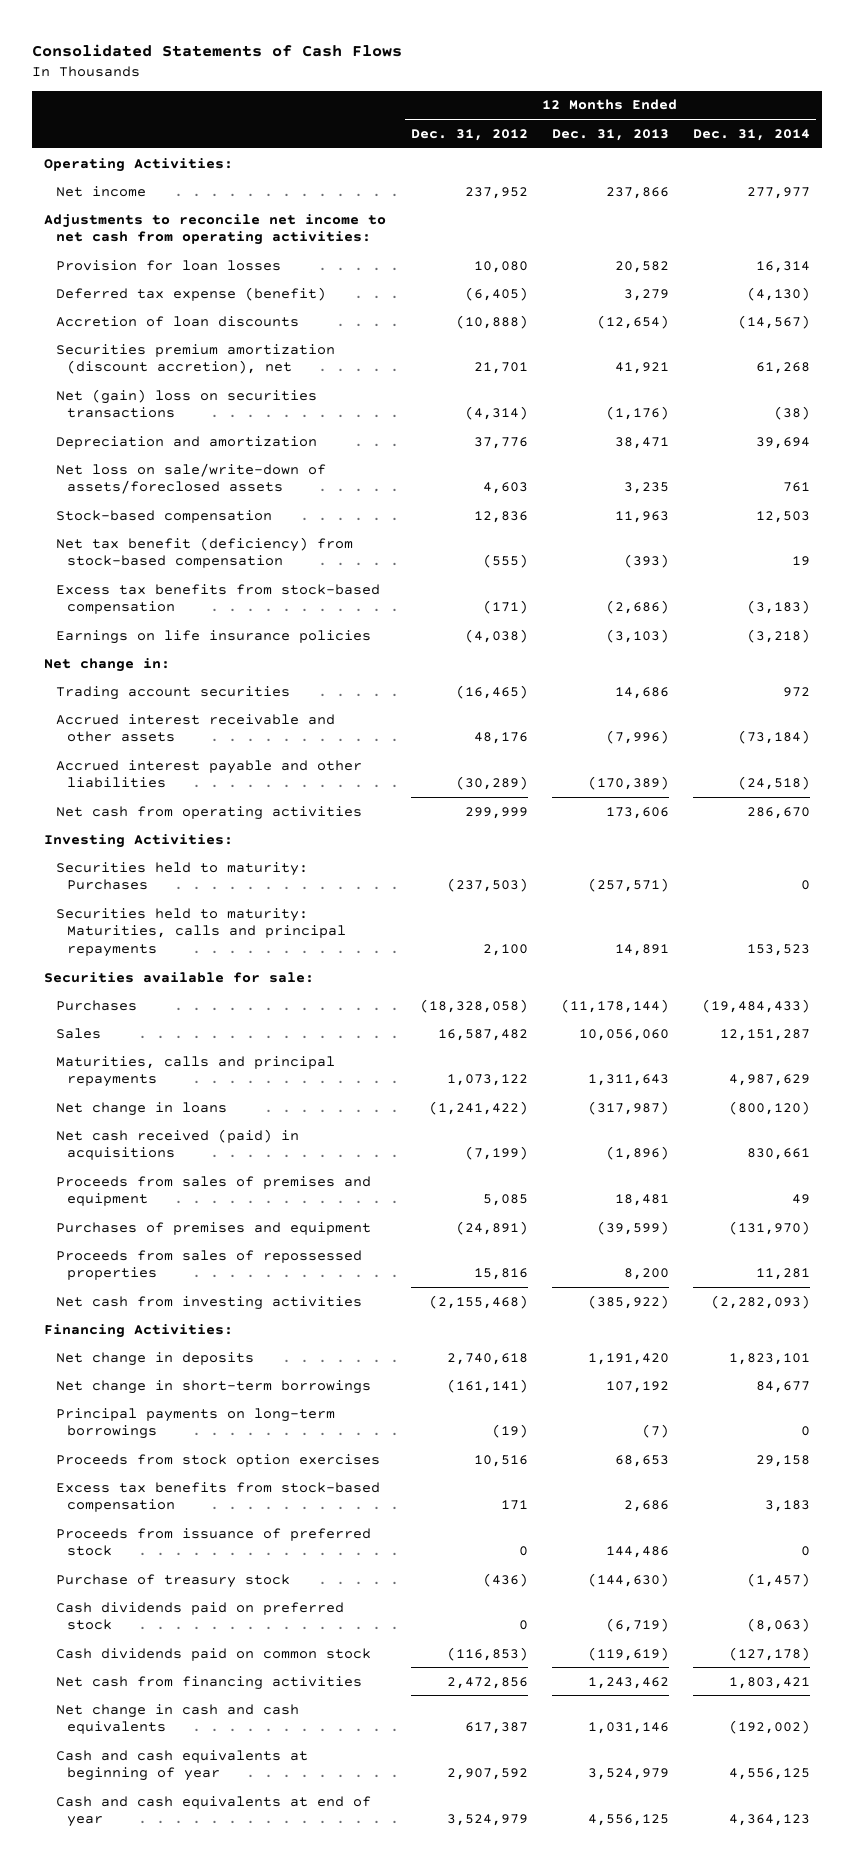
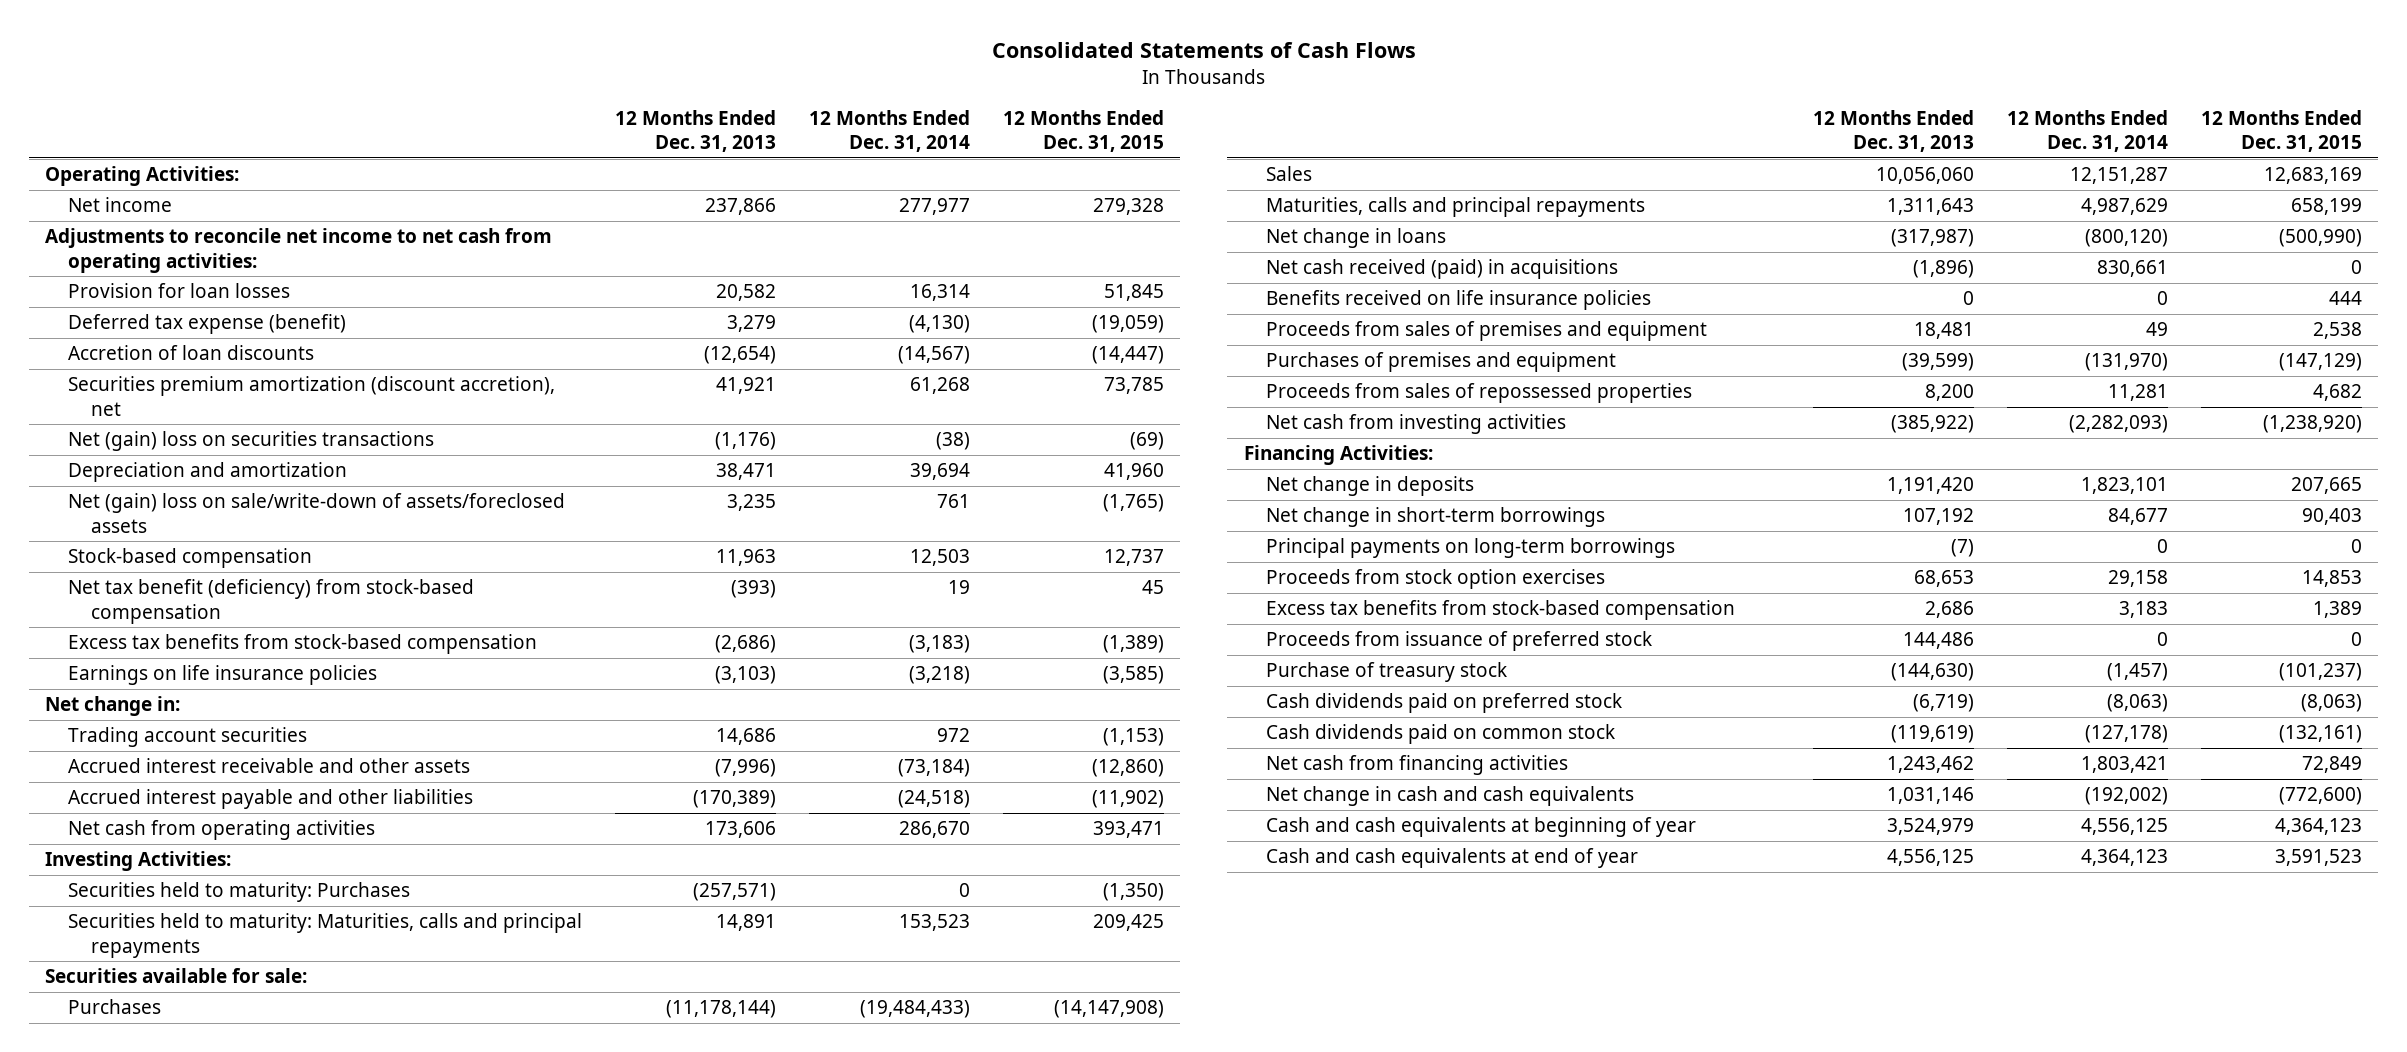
[410,128,528,141] Dec. 31, 2012 -> none
none -> [1002,109,1164,153] 12 Months Ended Dec. 31, 2015
[55,462,326,495] Net loss on sale/write-down of assets/foreclosed assets -> [68,493,566,533] Net (gain) loss on sale/write-down of assets/foreclosed assets
none -> [1266,290,1652,311] Benefits received on life insurance policies

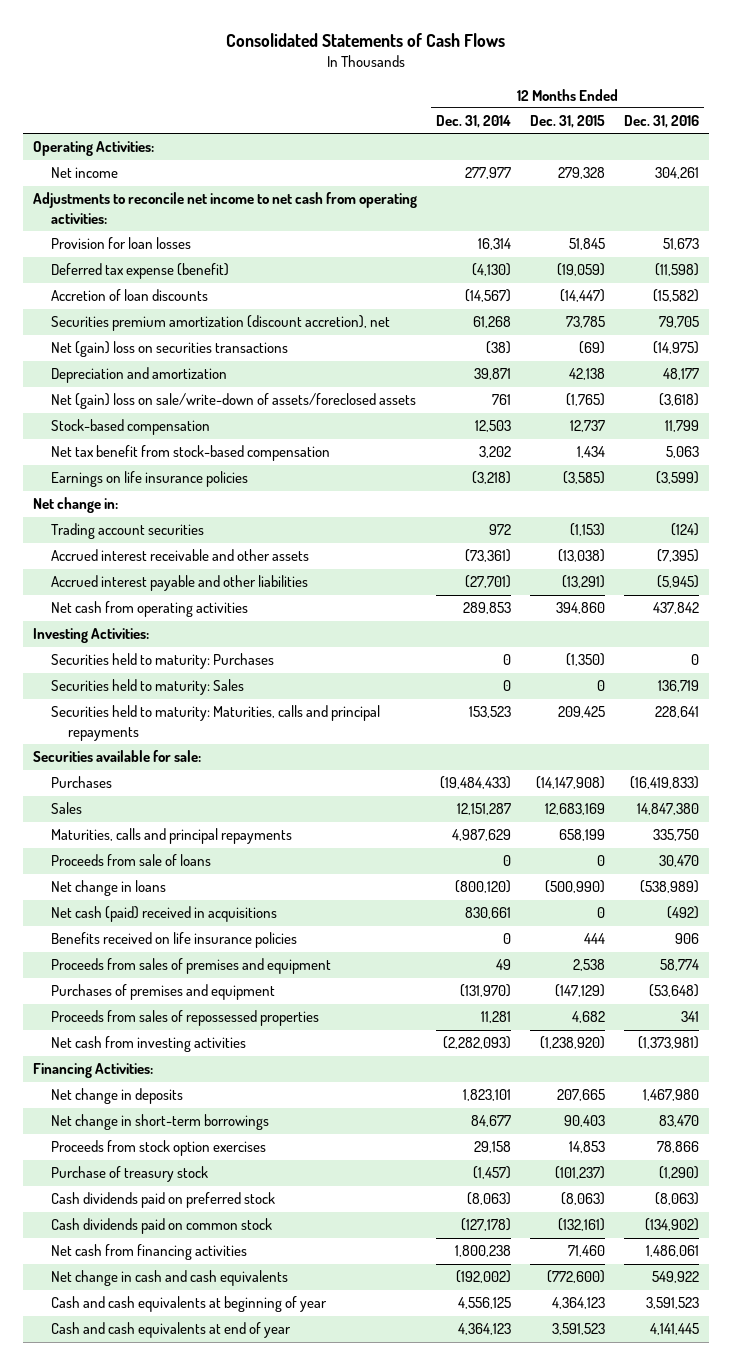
[615,109,777,153] 12 Months Ended Dec. 31, 2013 -> none
none -> [624,115,700,129] Dec. 31, 2016
[909,463,970,481] 39,694 -> [474,368,512,381] 39,871
[1103,463,1164,481] 41,960 -> [569,368,606,381] 42,138
[68,579,475,624] Net tax benefit (deficiency) from stock-based compensation -> none
[68,634,538,655] Excess tax benefits from stock-based compensation -> [50,445,330,462] Net tax benefit from stock-based compensation
[908,635,970,654] (3,183) -> [479,446,512,459] 3,202
[1102,635,1164,654] (1,389) -> [577,446,606,459] 1,434
[897,759,970,778] (73,184) -> [465,549,512,563] (73,361)
[1091,759,1164,778] (12,860) -> [558,549,606,563] (13,038)
[897,790,970,809] (24,518) -> [465,575,512,589] (27,701)
[1091,790,1164,809] (11,902) -> [562,575,606,589] (13,291)
[898,821,970,839] 286,670 -> [463,602,512,615] 289,853
[1092,821,1164,839] 393,471 -> [556,602,606,615] 394,860
none -> [50,679,244,696] Securities held to maturity: Sales
none -> [50,854,211,867] Proceeds from sale of loans
[1266,259,1619,280] Net cash received (paid) in acquisitions -> [50,906,277,923] Net cash (paid) received in acquisitions
[1266,538,1676,559] Principal payments on long-term borrowings -> none
[1266,600,1736,621] Excess tax benefits from stock-based compensation -> none
[1266,631,1653,652] Proceeds from issuance of preferred stock -> none
[2081,756,2169,774] 1,803,421 -> [455,1245,512,1258] 1,800,238
[2301,756,2362,774] 72,849 -> [568,1245,606,1258] 71,460

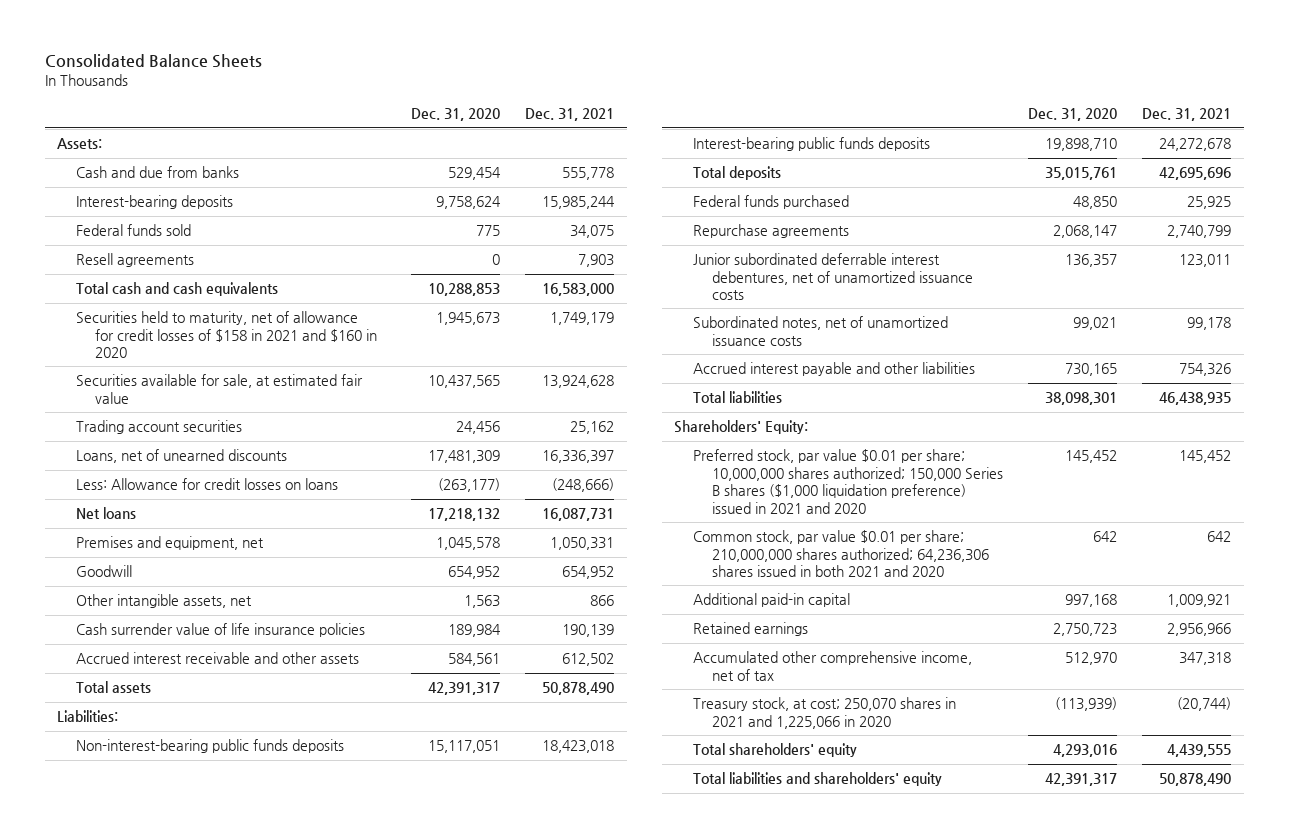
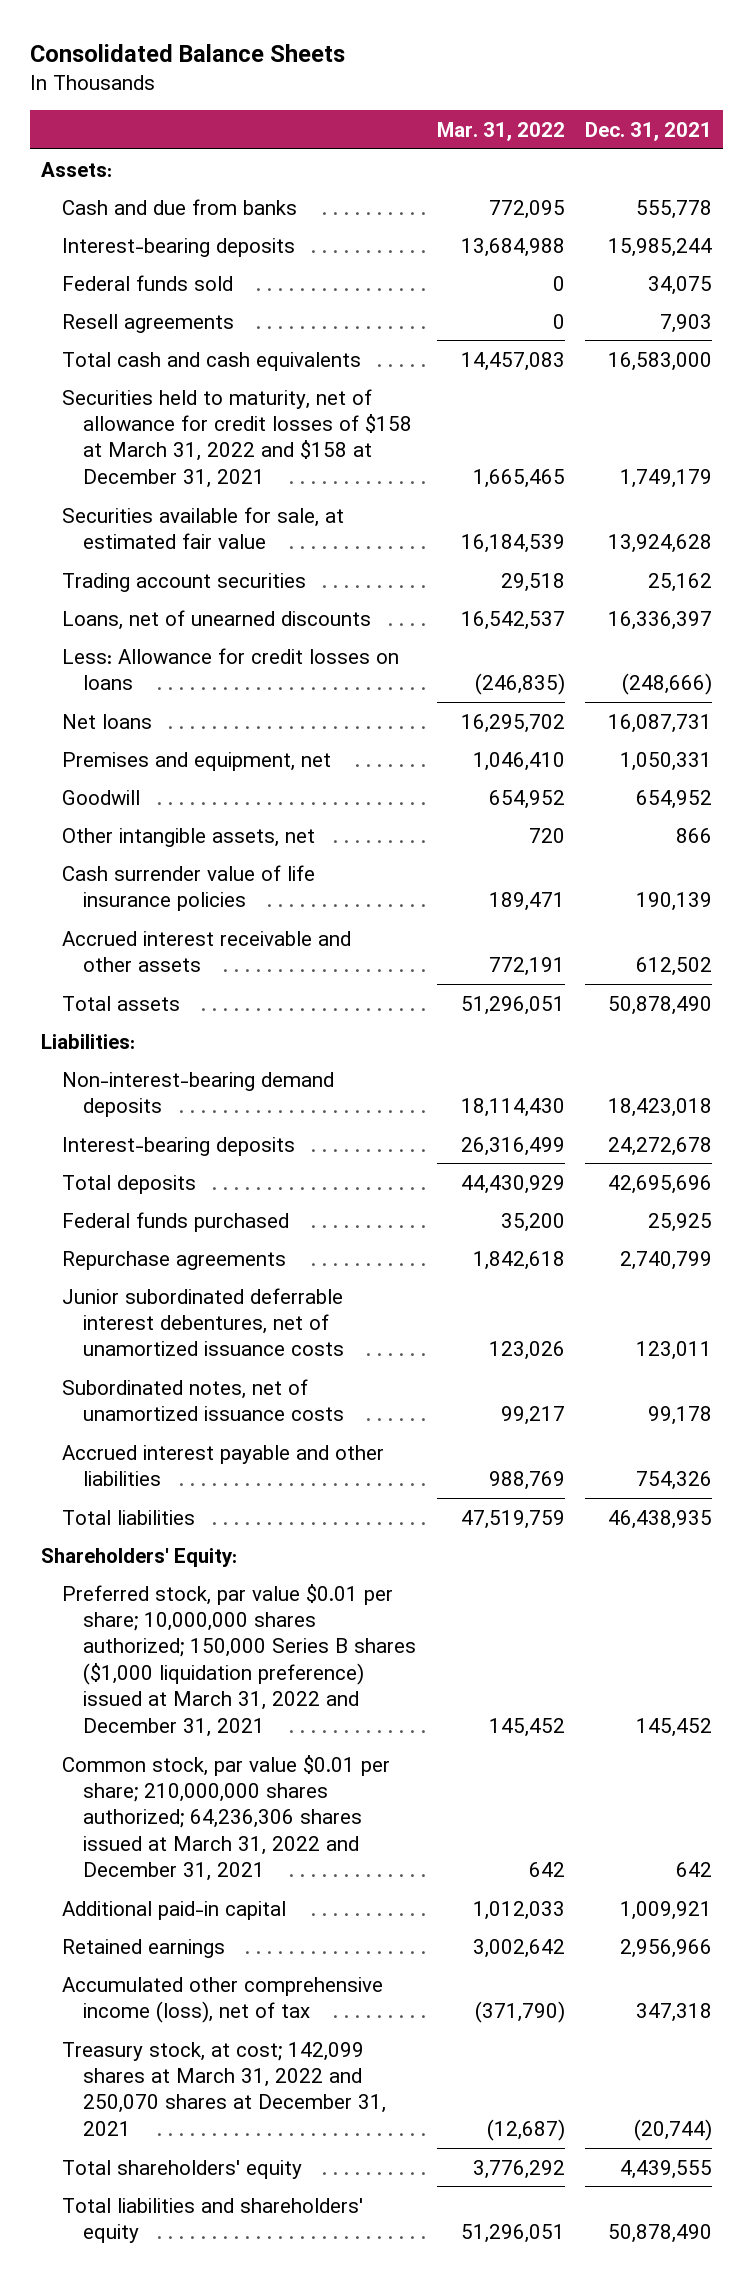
[410,108,500,122] Dec. 31, 2020 -> none
none -> [436,121,565,141] Mar. 31, 2022
[76,311,377,359] Securities held to maturity, net of allowance for credit losses of $158 in 2021 and $160 in 2020 -> [61,388,413,488] Securities held to maturity, net of allowance for credit losses of $158 at March 31, 2022 and $158 at December 31, 2021
[76,739,345,754] Non-interest-bearing public funds deposits -> [61,1071,334,1117] Non-interest-bearing demand deposits
[692,137,930,152] Interest-bearing public funds deposits -> [61,1136,295,1156] Interest-bearing deposits
[692,449,1003,514] Preferred stock, par value $0.01 per share; 10,000,000 shares authorized; 150,000 Series B shares ($1,000 liquidation preference) issued in 2021 and 2020 -> [61,1583,417,1737] Preferred stock, par value $0.01 per share; 10,000,000 shares authorized; 150,000 Series B shares ($1,000 liquidation preference) issued at March 31, 2022 and December 31, 2021
[692,530,989,578] Common stock, par value $0.01 per share; 210,000,000 shares authorized; 64,236,306 shares issued in both 2021 and 2020 -> [61,1754,390,1882] Common stock, par value $0.01 per share; 210,000,000 shares authorized; 64,236,306 shares issued at March 31, 2022 and December 31, 2021
[692,651,972,681] Accumulated other comprehensive income, net of tax -> [61,1976,383,2023] Accumulated other comprehensive income (loss), net of tax
[692,697,956,729] Treasury stock, at cost; 250,070 shares in 2021 and 1,225,066 in 2020 -> [61,2041,387,2136] Treasury stock, at cost; 142,099 shares at March 31, 2022 and 250,070 shares at December 31, 2021

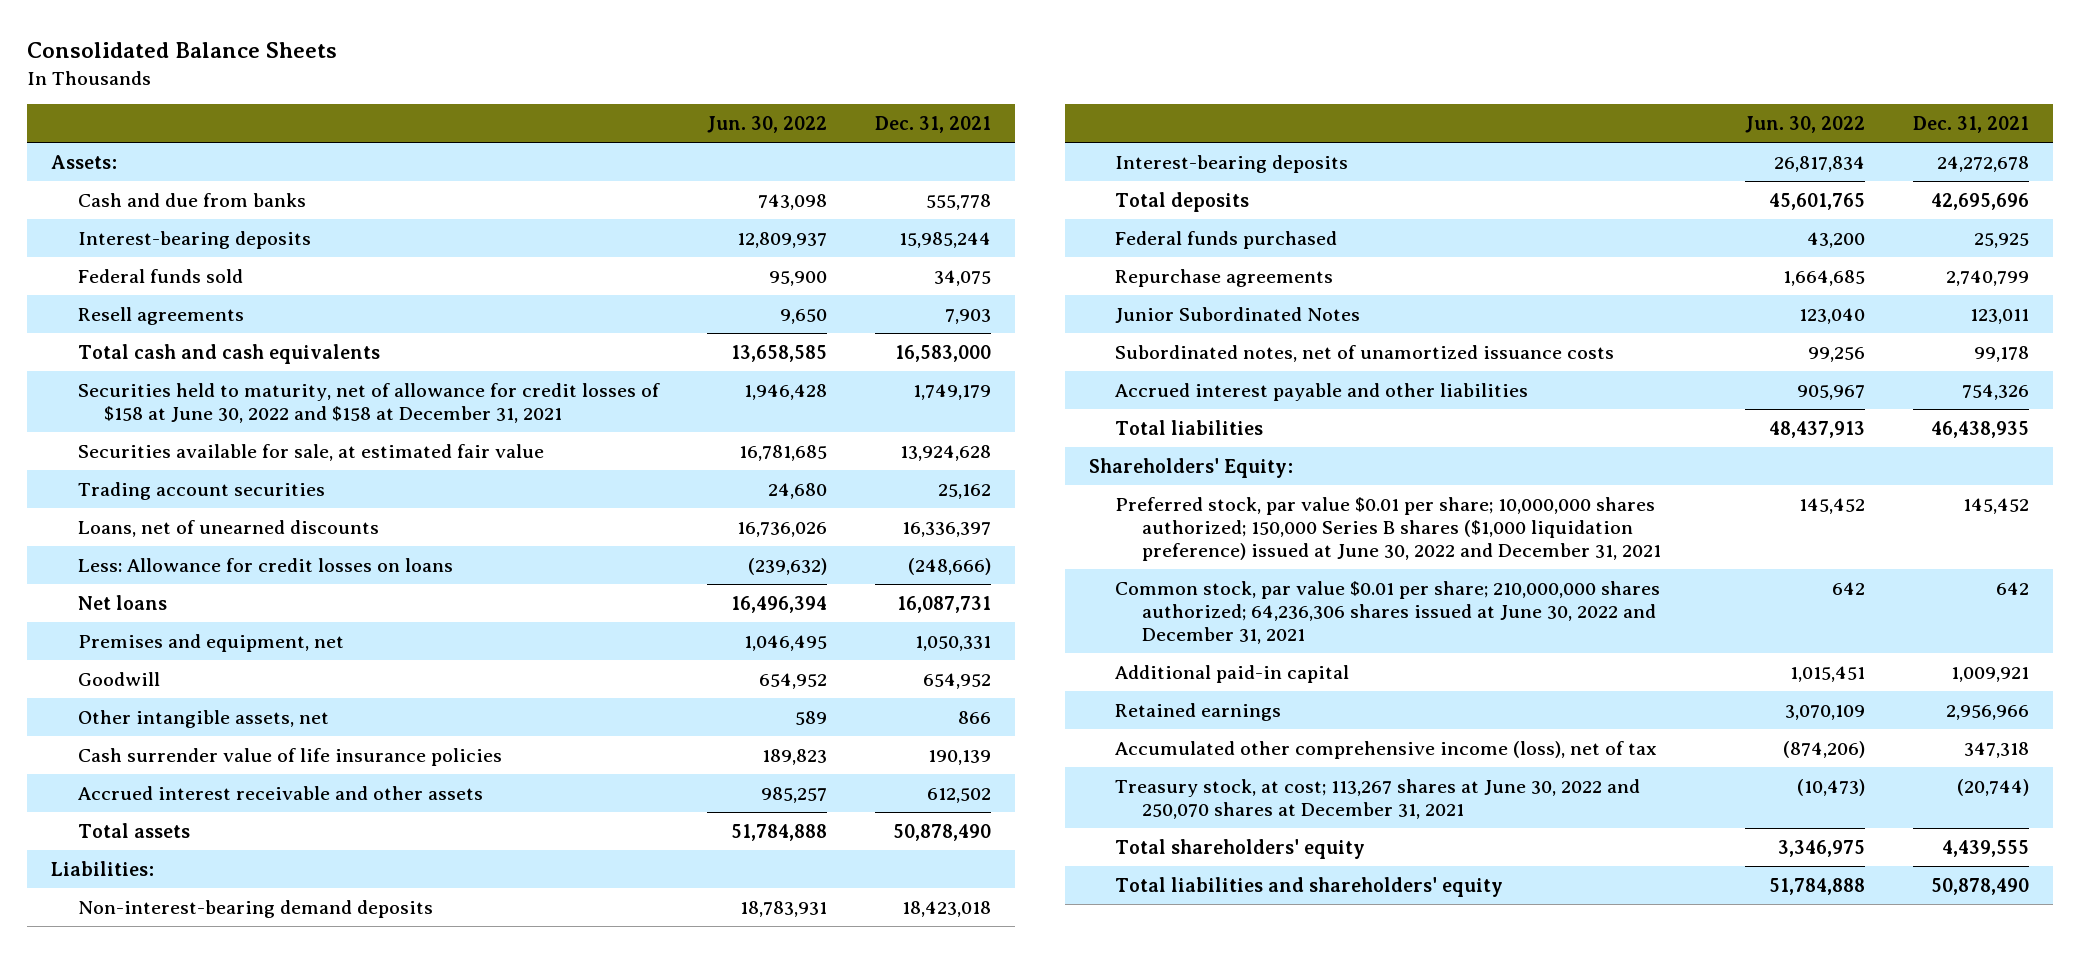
[436,121,565,141] Mar. 31, 2022 -> none
none -> [706,116,827,134] Jun. 30, 2022
[61,388,413,488] Securities held to maturity, net of allowance for credit losses of $158 at March 31, 2022 and $158 at December 31, 2021 -> [77,382,660,423] Securities held to maturity, net of allowance for credit losses of $158 at June 30, 2022 and $158 at December 31, 2021
[61,1287,345,1357] Junior subordinated deferrable interest debentures, net of unamortized issuance costs -> [1115,306,1361,323] Junior Subordinated Notes
[61,1583,417,1737] Preferred stock, par value $0.01 per share; 10,000,000 shares authorized; 150,000 Series B shares ($1,000 liquidation preference) issued at March 31, 2022 and December 31, 2021 -> [1115,496,1661,561] Preferred stock, par value $0.01 per share; 10,000,000 shares authorized; 150,000 Series B shares ($1,000 liquidation preference) issued at June 30, 2022 and December 31, 2021
[61,1754,390,1882] Common stock, par value $0.01 per share; 210,000,000 shares authorized; 64,236,306 shares issued at March 31, 2022 and December 31, 2021 -> [1115,580,1661,644] Common stock, par value $0.01 per share; 210,000,000 shares authorized; 64,236,306 shares issued at June 30, 2022 and December 31, 2021
[61,2041,387,2136] Treasury stock, at cost; 142,099 shares at March 31, 2022 and 250,070 shares at December 31, 2021 -> [1115,778,1641,819] Treasury stock, at cost; 113,267 shares at June 30, 2022 and 250,070 shares at December 31, 2021

